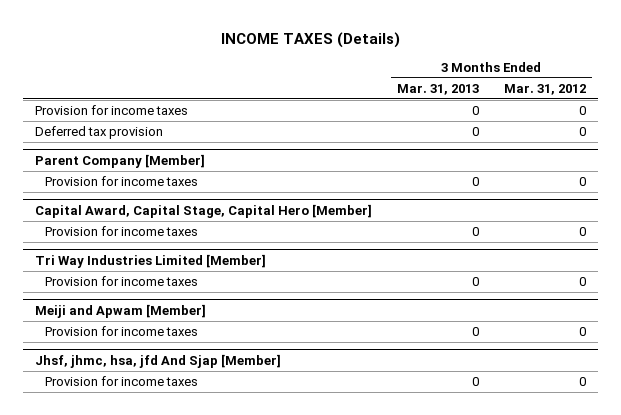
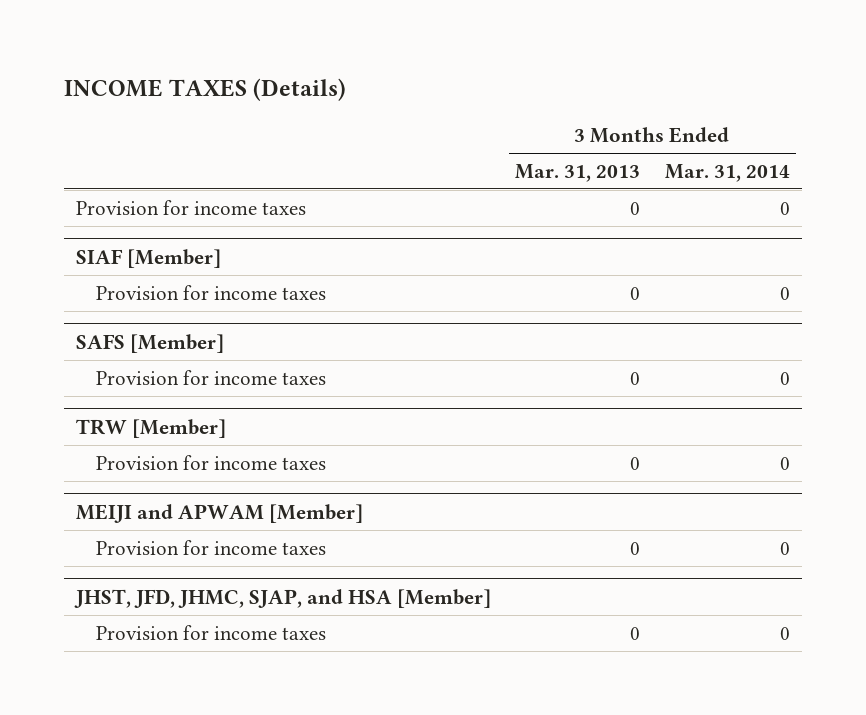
[503,83,586,95] Mar. 31, 2012 -> none
none -> [664,163,790,182] Mar. 31, 2014
[35,126,164,140] Deferred tax provision -> none
[35,153,206,168] Parent Company [Member] -> none
none -> [76,248,222,268] SIAF [Member]
[35,203,373,218] Capital Award, Capital Stage, Capital Hero [Member] -> none
none -> [76,333,225,353] SAFS [Member]
[35,253,267,268] Tri Way Industries Limited [Member] -> none
none -> [76,418,227,438] TRW [Member]
[35,303,207,318] Meiji and Apwam [Member] -> [76,503,364,523] MEIJI and APWAM [Member]
[35,353,282,368] Jhsf, jhmc, hsa, jfd And Sjap [Member] -> [74,588,492,608] JHST, JFD, JHMC, SJAP, and HSA [Member]

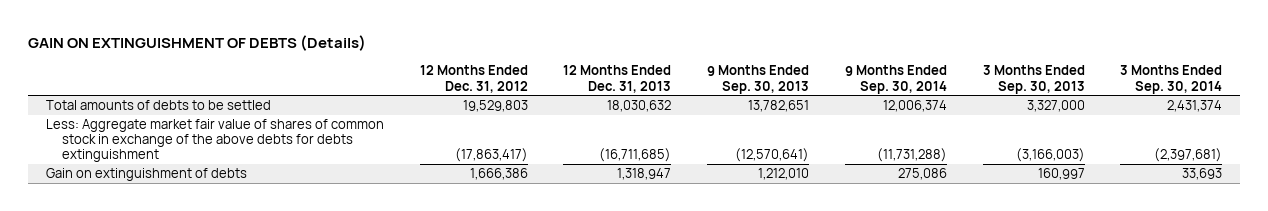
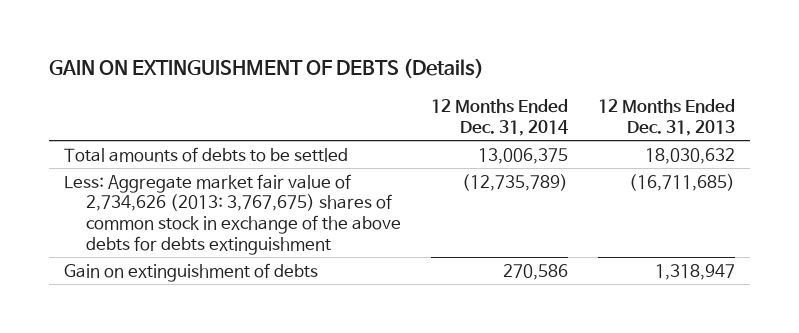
[419,65,528,93] 12 Months Ended Dec. 31, 2012 -> none
[707,65,810,94] 9 Months Ended Sep. 30, 2013 -> none
[844,65,947,94] 9 Months Ended Sep. 30, 2014 -> none
[982,65,1085,94] 3 Months Ended Sep. 30, 2013 -> none
[1120,65,1223,94] 3 Months Ended Sep. 30, 2014 -> none
none -> [430,99,568,136] 12 Months Ended Dec. 31, 2014
[45,119,384,163] Less: Aggregate market fair value of shares of common stock in exchange of the above debts for debts extinguishment -> [63,173,401,255] Less: Aggregate market fair value of 2,734,626 (2013: 3,767,675) shares of common stock in exchange of the above debts for debts extinguishment

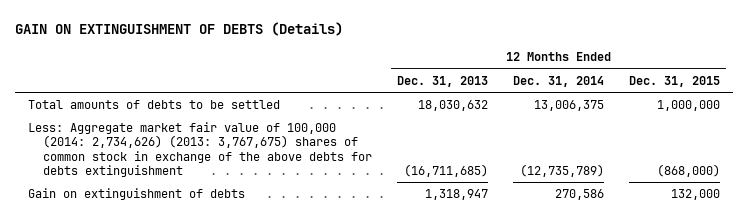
none -> [629,75,721,87] Dec. 31, 2015
[63,173,401,255] Less: Aggregate market fair value of 2,734,626 (2013: 3,767,675) shares of common stock in exchange of the above debts for debts extinguishment -> [27,122,373,177] Less: Aggregate market fair value of 100,000 (2014: 2,734,626) (2013: 3,767,675) shares of common stock in exchange of the above debts for debts extinguishment

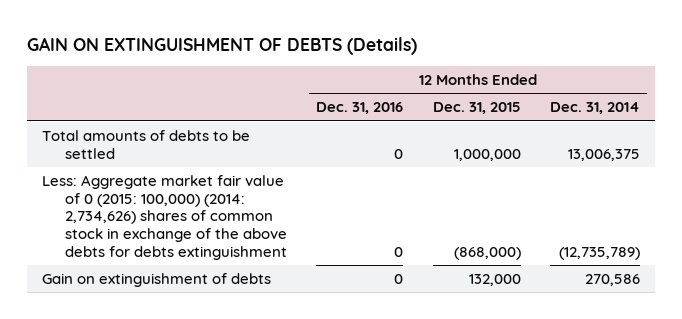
[397,75,489,87] Dec. 31, 2013 -> none
none -> [316,102,404,115] Dec. 31, 2016
[27,122,373,177] Less: Aggregate market fair value of 100,000 (2014: 2,734,626) (2013: 3,767,675) shares of common stock in exchange of the above debts for debts extinguishment -> [41,175,287,260] Less: Aggregate market fair value of 0 (2015: 100,000) (2014: 2,734,626) shares of common stock in exchange of the above debts for debts extinguishment

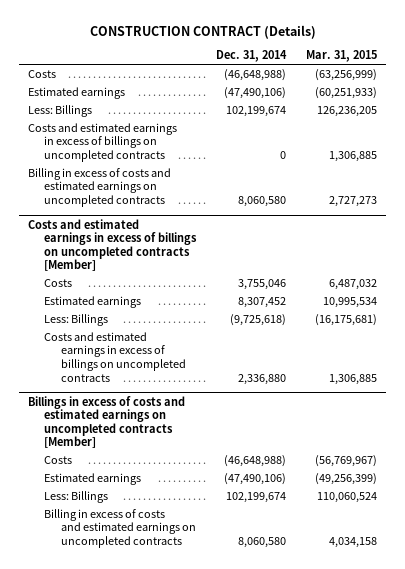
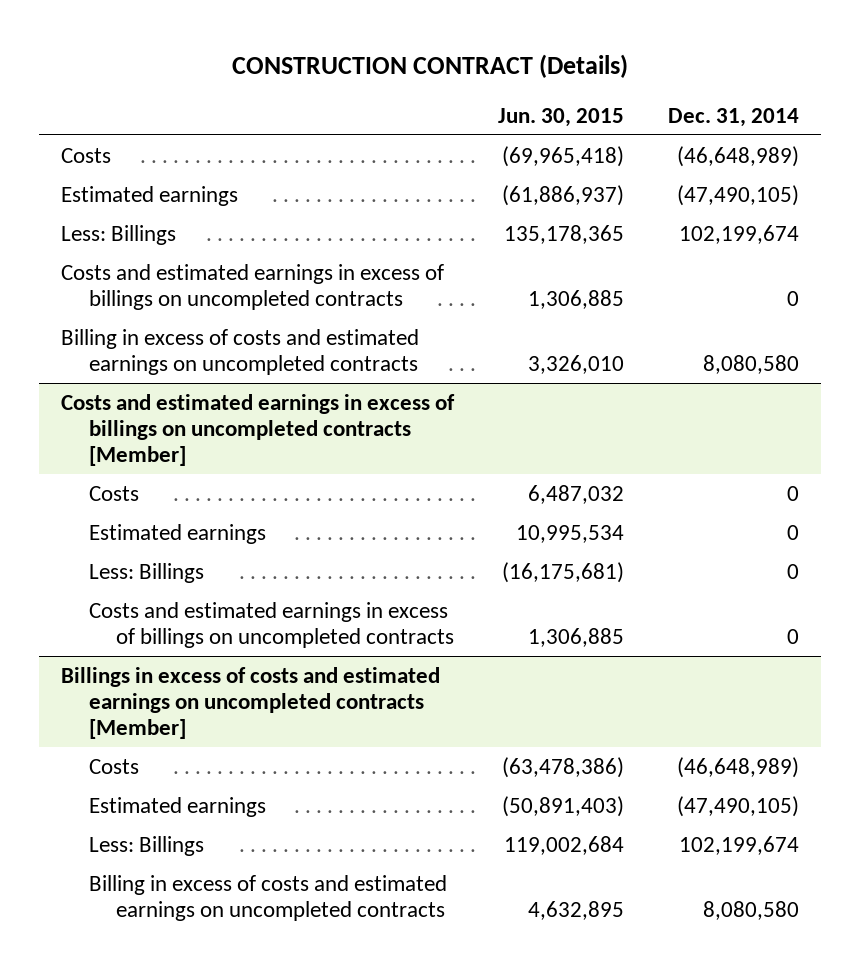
[305,50,377,63] Mar. 31, 2015 -> none
none -> [498,107,625,127] Jun. 30, 2015
[224,68,287,81] (46,648,988) -> [677,145,800,167] (46,648,989)
[224,86,287,99] (47,490,106) -> [677,184,800,206] (47,490,105)
[238,195,287,207] 8,060,580 -> [703,354,800,374] 8,080,580
[238,278,287,290] 3,755,046 -> [787,485,800,501] 0
[238,296,287,308] 8,307,452 -> [787,524,800,540] 0
[230,313,287,326] (9,725,618) -> [787,563,800,579] 0
[238,373,287,385] 2,336,880 -> [787,628,800,644] 0
[224,454,287,467] (46,648,988) -> [677,756,800,778] (46,648,989)
[224,472,287,485] (47,490,106) -> [677,795,800,817] (47,490,105)
[238,536,287,548] 8,060,580 -> [703,900,800,920] 8,080,580

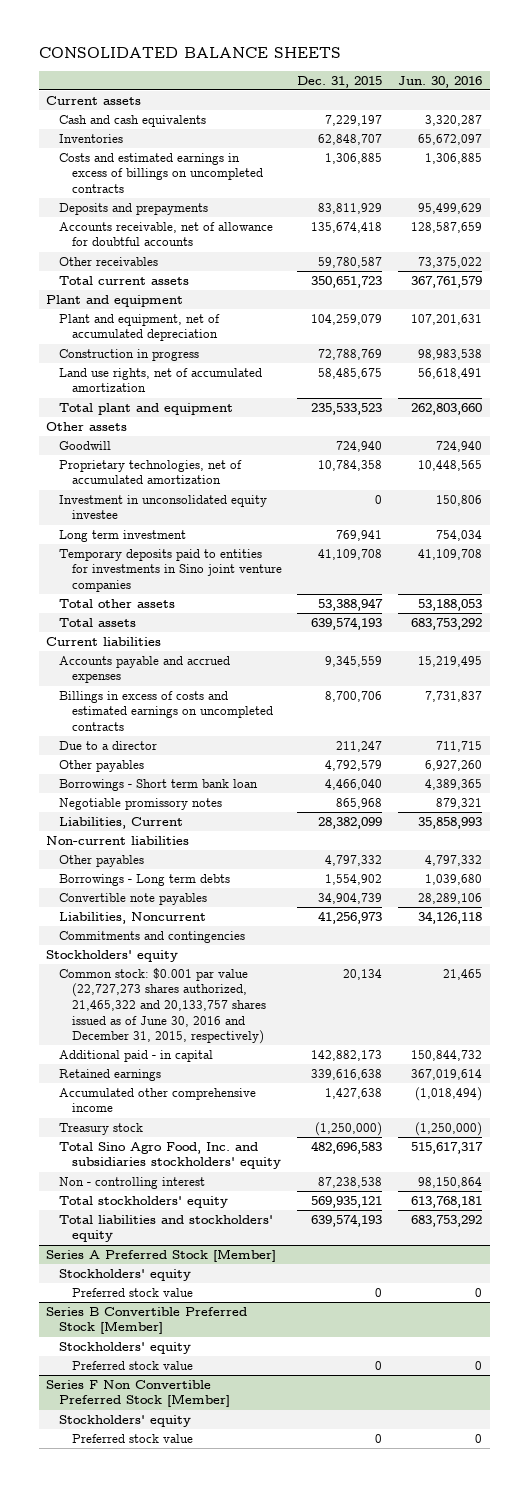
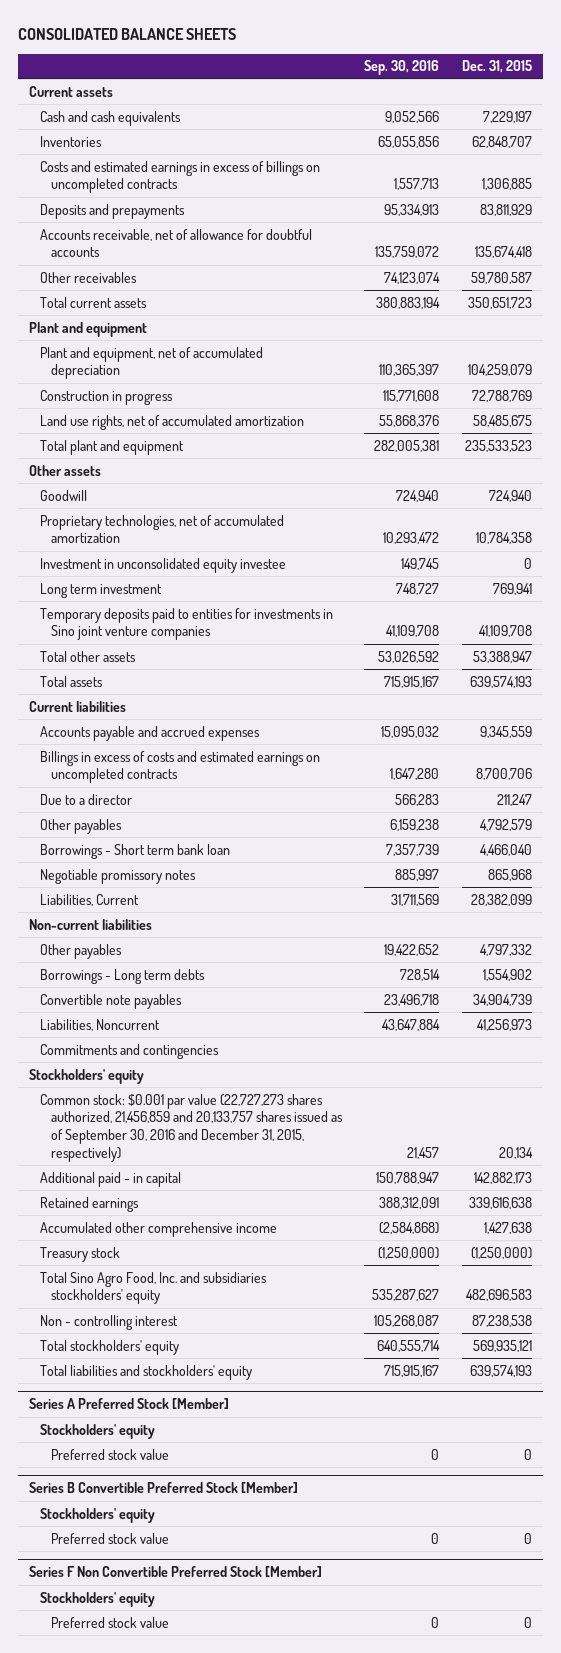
[397,75,482,88] Jun. 30, 2016 -> none
none -> [364,60,440,76] Sep. 30, 2016
[58,967,266,1045] Common stock: $0.001 par value (22,727,273 shares authorized, 21,465,322 and 20,133,757 shares issued as of June 30, 2016 and December 31, 2015, respectively) -> [40,1093,344,1163] Common stock: $0.001 par value (22,727,273 shares authorized, 21,456,859 and 20,133,757 shares issued as of September 30, 2016 and December 31, 2015, respectively)

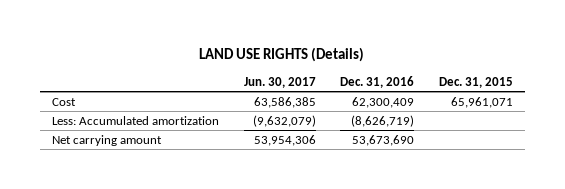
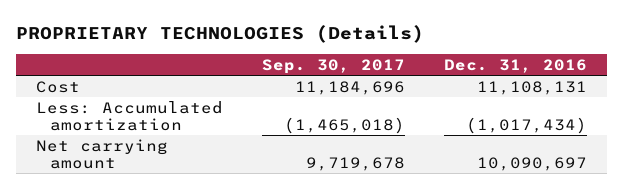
[199,47,365,63] LAND USE RIGHTS (Details) -> [16,25,425,44] PROPRIETARY TECHNOLOGIES (Details)
[243,76,316,88] Jun. 30, 2017 -> none
[438,76,513,88] Dec. 31, 2015 -> none
none -> [262,59,406,75] Sep. 30, 2017
[352,96,415,108] 62,300,409 -> [477,80,588,95] 11,108,131
[351,114,415,127] (8,626,719) -> [466,116,588,134] (1,017,434)
[352,134,415,146] 53,673,690 -> [477,156,588,171] 10,090,697

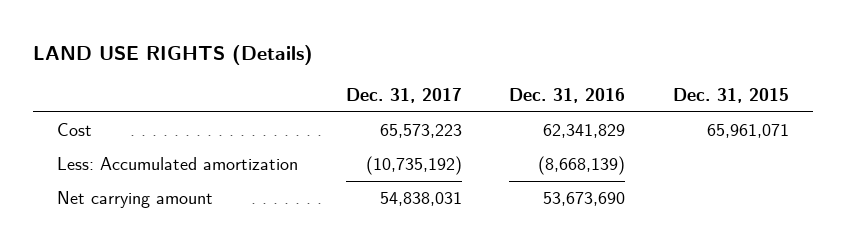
[16,25,425,44] PROPRIETARY TECHNOLOGIES (Details) -> [33,45,314,66] LAND USE RIGHTS (Details)
[262,59,406,75] Sep. 30, 2017 -> none
none -> [345,87,462,103] Dec. 31, 2017
none -> [672,87,789,103] Dec. 31, 2015
[477,80,588,95] 11,108,131 -> [543,124,626,139] 62,341,829
[466,116,588,134] (1,017,434) -> [538,156,626,176] (8,668,139)
[477,156,588,171] 10,090,697 -> [543,192,626,207] 53,673,690

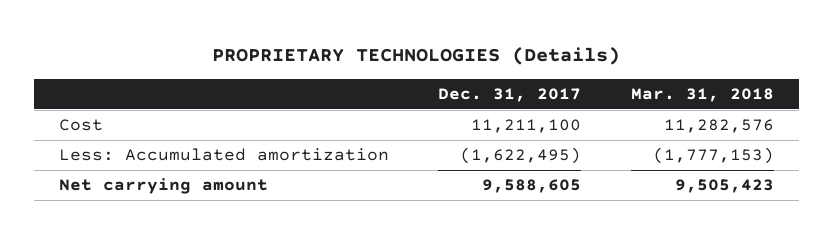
[33,45,314,66] LAND USE RIGHTS (Details) -> [212,47,621,66] PROPRIETARY TECHNOLOGIES (Details)
[509,87,626,103] Dec. 31, 2016 -> none
[672,87,789,103] Dec. 31, 2015 -> none
none -> [630,88,774,103] Mar. 31, 2018
[379,124,462,139] 65,573,223 -> [471,119,582,134] 11,211,100
[365,156,462,176] (10,735,192) -> [460,147,582,165] (1,622,495)
[379,192,462,207] 54,838,031 -> [482,179,582,194] 9,588,605

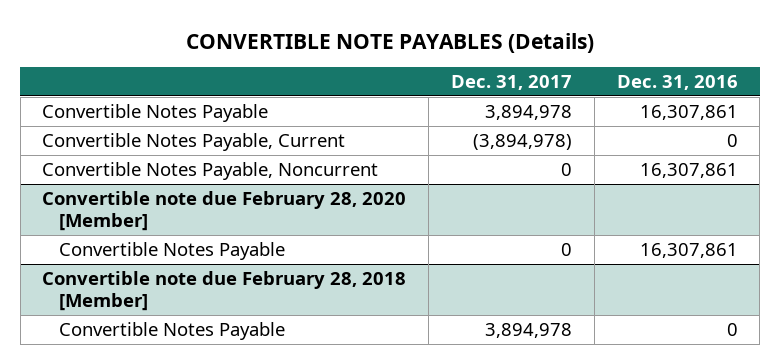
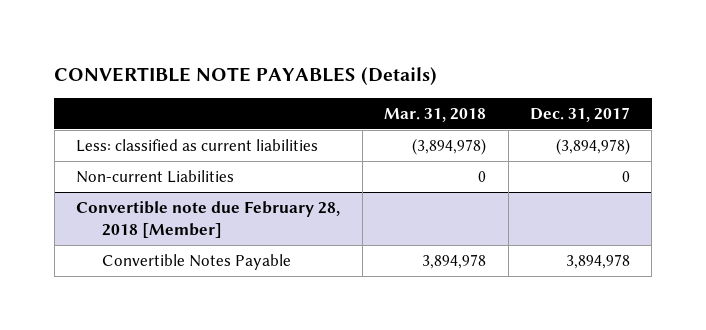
[616,75,738,91] Dec. 31, 2016 -> none
none -> [384,107,487,122] Mar. 31, 2018
[42,104,269,123] Convertible Notes Payable -> none
[42,191,407,232] Convertible note due February 28, 2020 [Member] -> none
[59,242,286,261] Convertible Notes Payable -> none
[42,133,346,152] Convertible Notes Payable, Current -> [76,138,319,152] Less: classified as current liabilities
[42,162,379,181] Convertible Notes Payable, Noncurrent -> [76,169,235,183] Non-current Liabilities

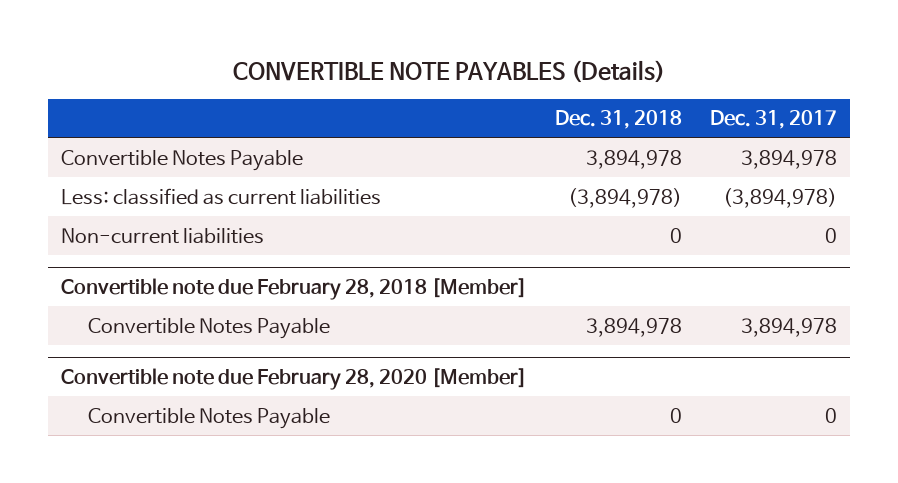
[384,107,487,122] Mar. 31, 2018 -> none
none -> [554,110,682,130] Dec. 31, 2018
none -> [61,149,304,171] Convertible Notes Payable
[76,169,235,183] Non-current Liabilities -> [61,227,265,244] Non-current liabilities
none -> [61,367,528,390] Convertible note due February 28, 2020 [Member]
none -> [88,407,331,429] Convertible Notes Payable

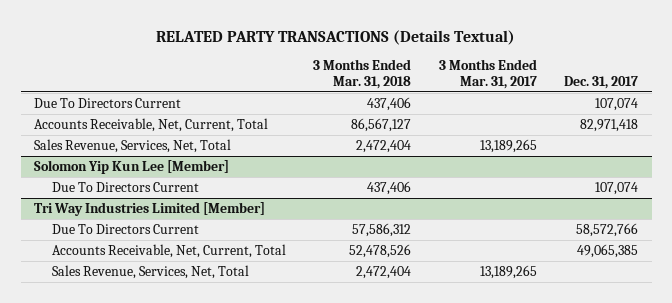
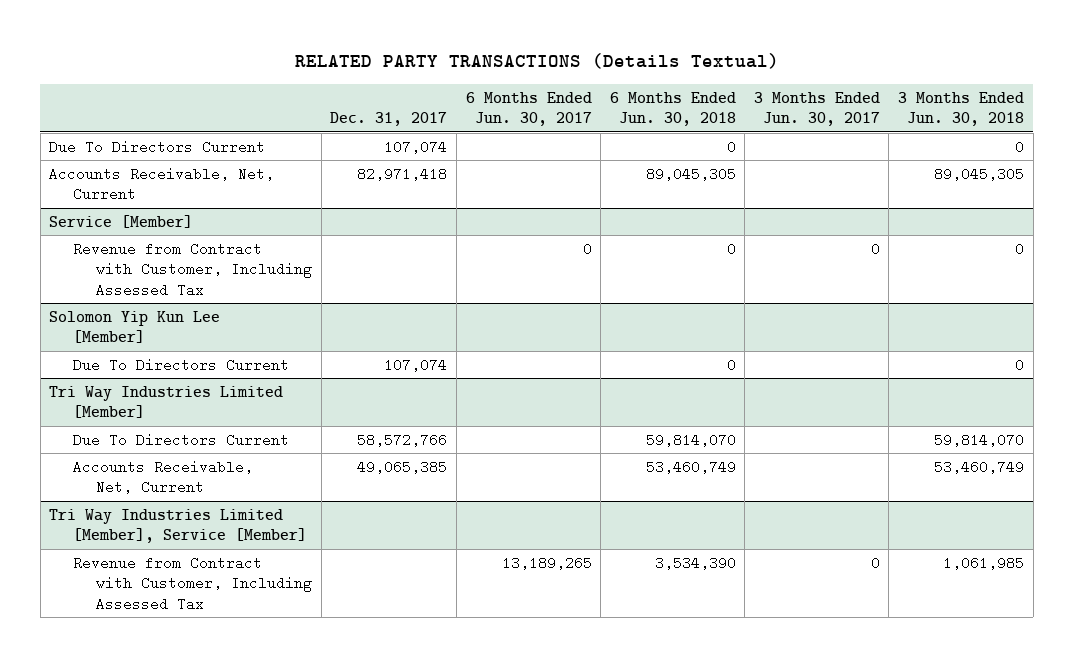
[313,58,412,90] 3 Months Ended Mar. 31, 2018 -> none
[438,58,537,90] 3 Months Ended Mar. 31, 2017 -> none
none -> [465,91,592,127] 6 Months Ended Jun. 30, 2017
none -> [609,91,736,127] 6 Months Ended Jun. 30, 2018
none -> [753,91,880,127] 3 Months Ended Jun. 30, 2017
none -> [897,91,1024,127] 3 Months Ended Jun. 30, 2018
[34,138,232,153] Sales Revenue, Services, Net, Total -> none
[34,117,269,132] Accounts Receivable, Net, Current, Total -> [49,166,275,202] Accounts Receivable, Net, Current
none -> [49,214,194,228] Service [Member]
none -> [72,241,313,297] Revenue from Contract with Customer, Including Assessed Tax
[51,264,249,279] Sales Revenue, Services, Net, Total -> none
[51,243,286,258] Accounts Receivable, Net, Current, Total -> [72,459,253,495] Accounts Receivable, Net, Current
none -> [49,508,307,544] Tri Way Industries Limited [Member], Service [Member]
none -> [72,555,313,611] Revenue from Contract with Customer, Including Assessed Tax

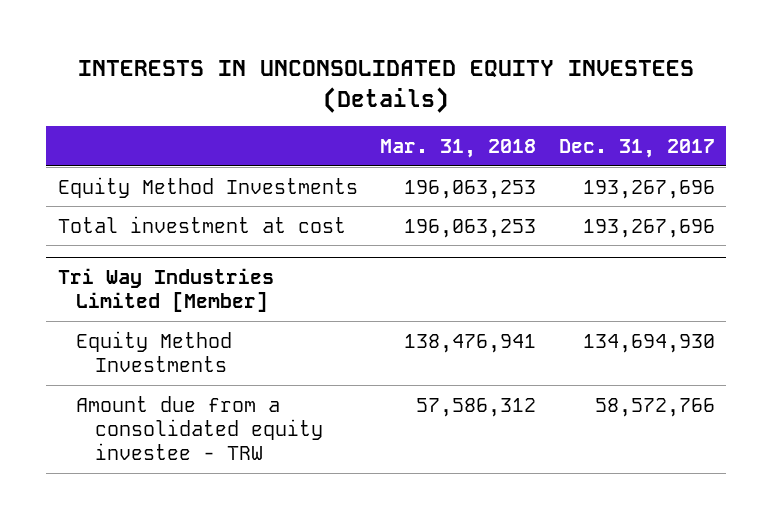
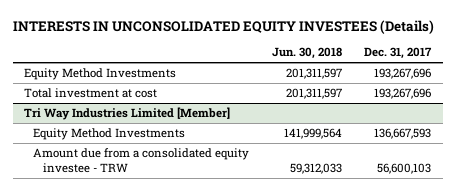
[380,138,537,158] Mar. 31, 2018 -> none
none -> [271,47,342,60] Jun. 30, 2018
[583,333,716,353] 134,694,930 -> [374,128,432,140] 136,667,593
[595,397,716,417] 58,572,766 -> [377,163,432,175] 56,600,103

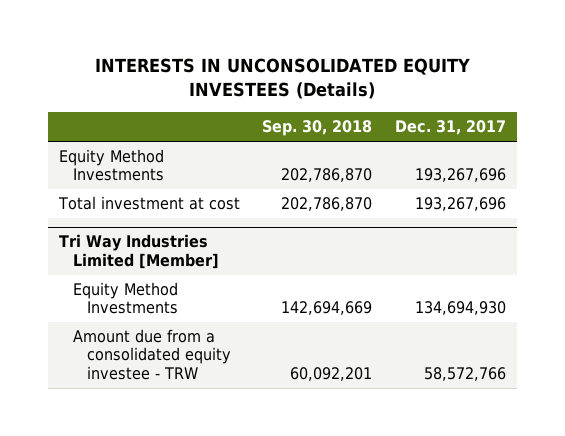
[271,47,342,60] Jun. 30, 2018 -> none
none -> [262,120,373,137] Sep. 30, 2018
[374,128,432,140] 136,667,593 -> [414,301,506,316] 134,694,930
[377,163,432,175] 56,600,103 -> [423,366,506,381] 58,572,766

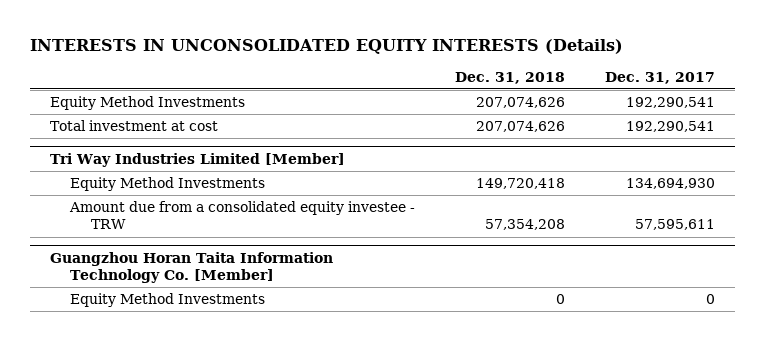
[95,58,471,100] INTERESTS IN UNCONSOLIDATED EQUITY INVESTEES (Details) -> [30,39,624,55] INTERESTS IN UNCONSOLIDATED EQUITY INTERESTS (Details)
[262,120,373,137] Sep. 30, 2018 -> none
none -> [455,71,566,84] Dec. 31, 2018
[414,168,506,183] 193,267,696 -> [626,97,716,109] 192,290,541
[414,197,506,212] 193,267,696 -> [626,121,716,133] 192,290,541
[423,366,506,381] 58,572,766 -> [635,219,716,231] 57,595,611
none -> [50,251,334,284] Guangzhou Horan Taita Information Technology Co. [Member]
none -> [70,293,266,308] Equity Method Investments

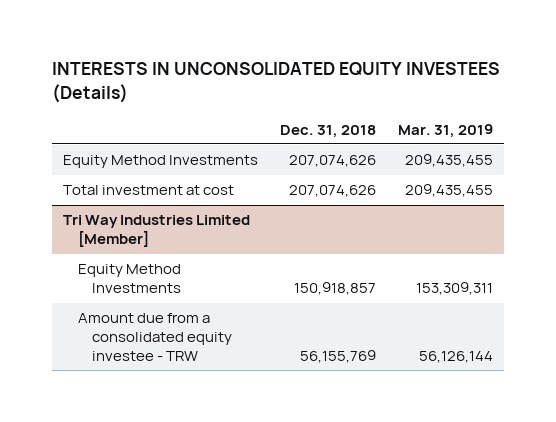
[30,39,624,55] INTERESTS IN UNCONSOLIDATED EQUITY INTERESTS (Details) -> [51,62,500,103] INTERESTS IN UNCONSOLIDATED EQUITY INVESTEES (Details)
[605,71,716,84] Dec. 31, 2017 -> none
none -> [398,123,494,138] Mar. 31, 2019
[50,251,334,284] Guangzhou Horan Taita Information Technology Co. [Member] -> none
[70,293,266,308] Equity Method Investments -> none
[476,178,566,190] 149,720,418 -> [294,282,377,296] 150,918,857
[485,219,566,231] 57,354,208 -> [300,349,377,363] 56,155,769

